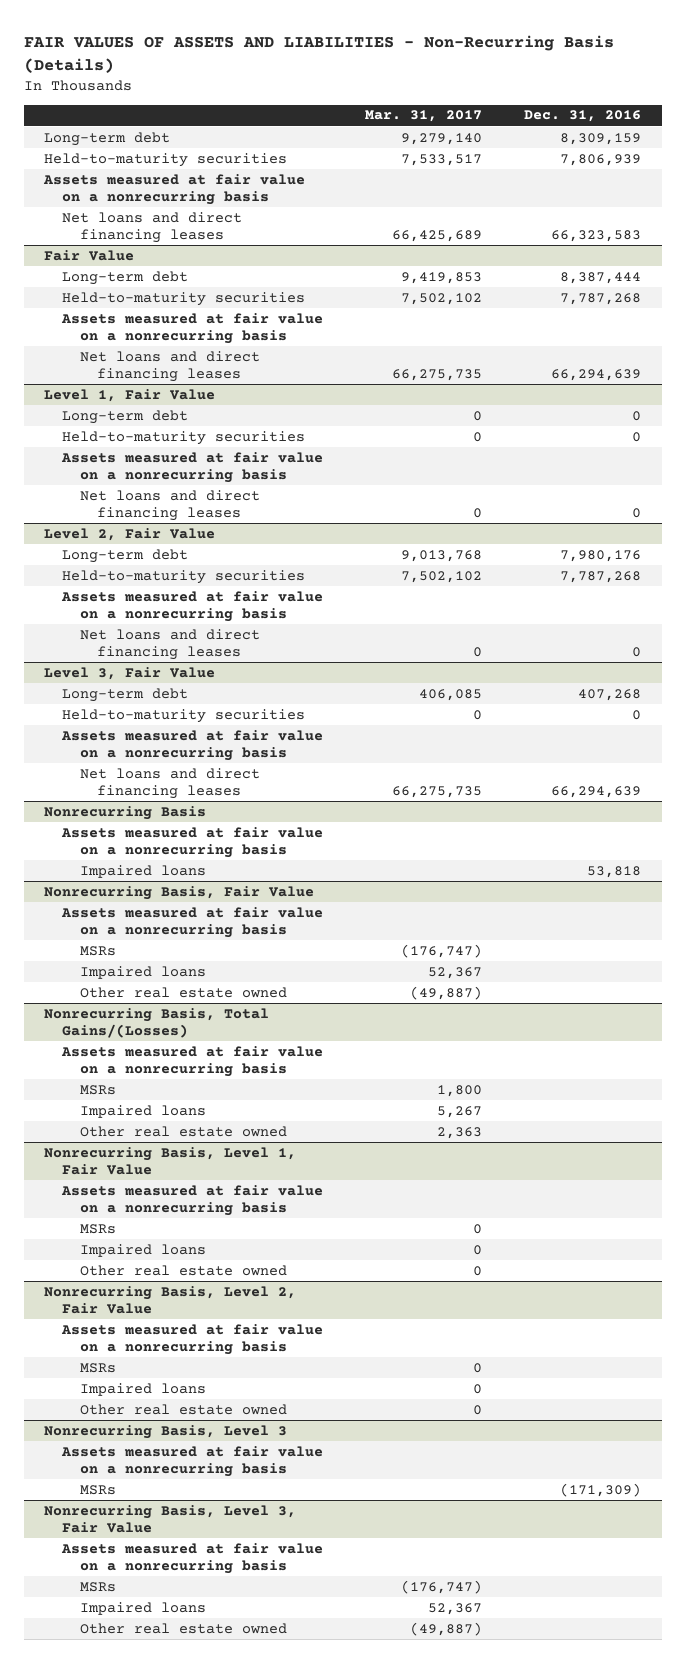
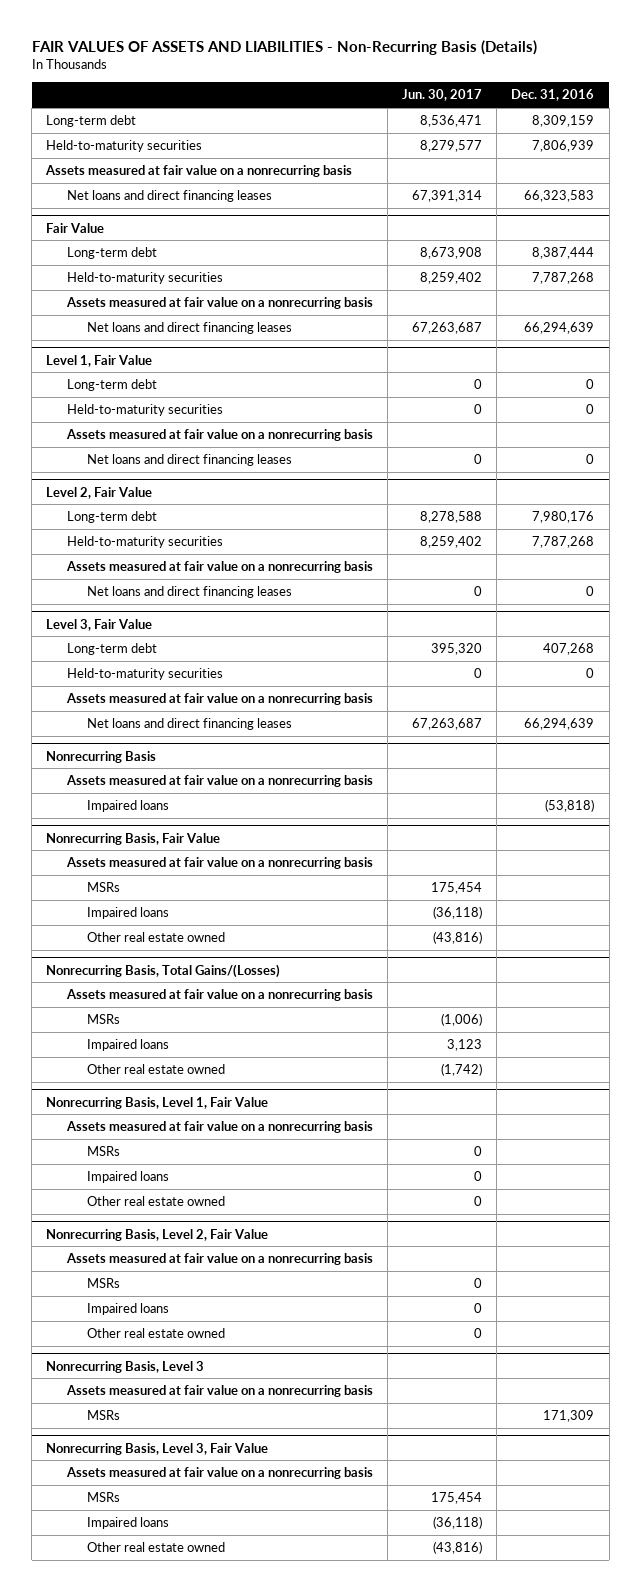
[364,110,482,123] Mar. 31, 2017 -> none
none -> [402,89,483,102] Jun. 30, 2017
[586,865,641,878] 53,818 -> [545,798,595,812] (53,818)
[559,1482,641,1497] (171,309) -> [543,1409,595,1422] 171,309

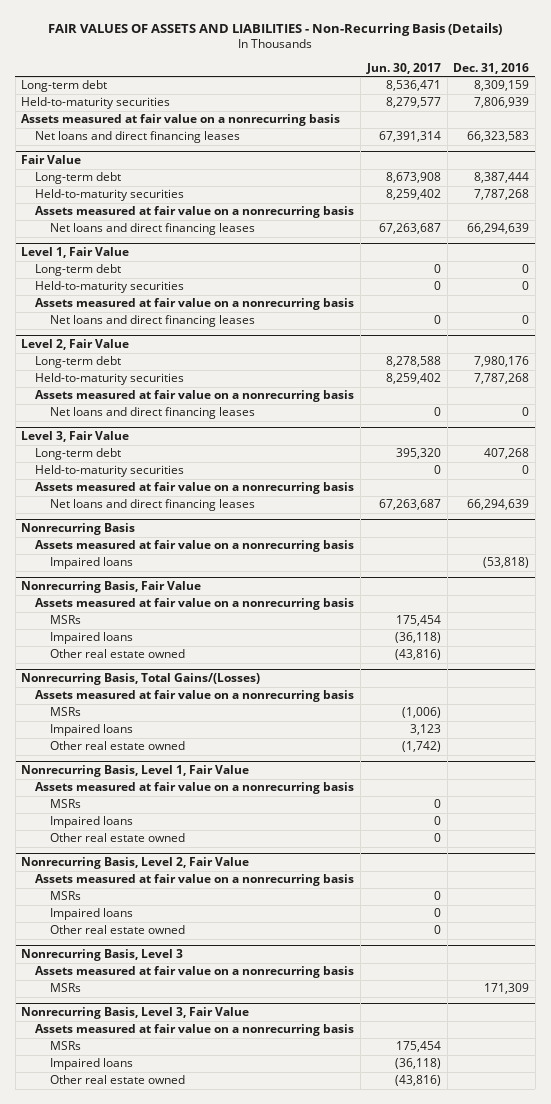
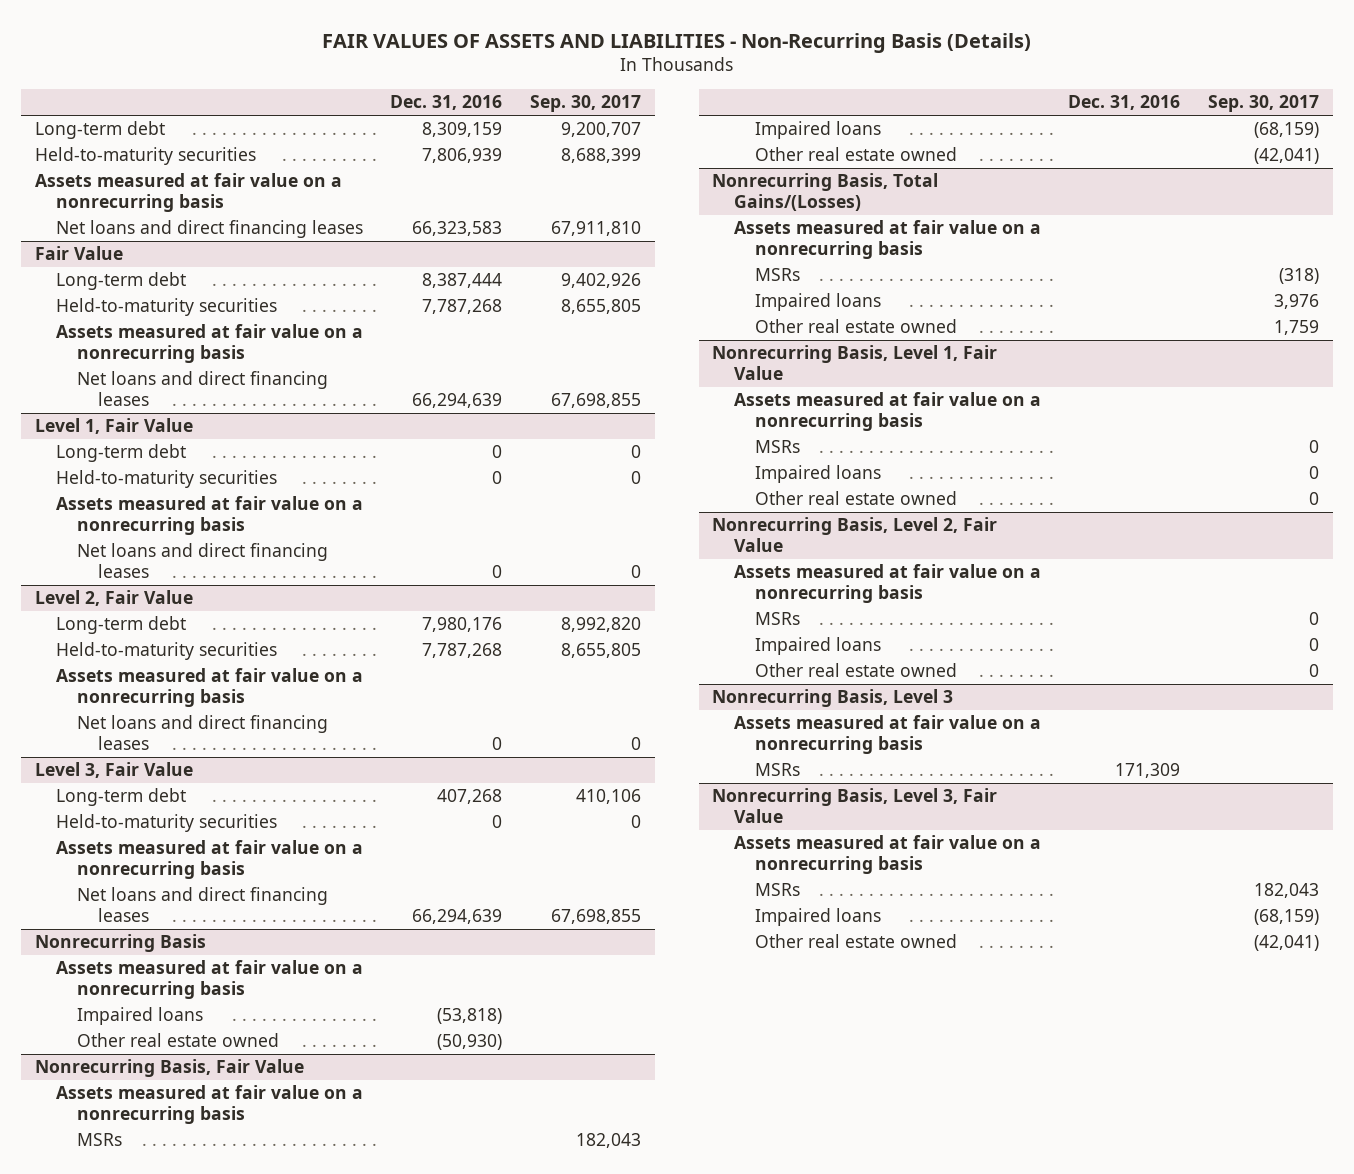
[365,62,441,74] Jun. 30, 2017 -> none
none -> [530,95,642,113] Sep. 30, 2017
none -> [76,1033,279,1048] Other real estate owned

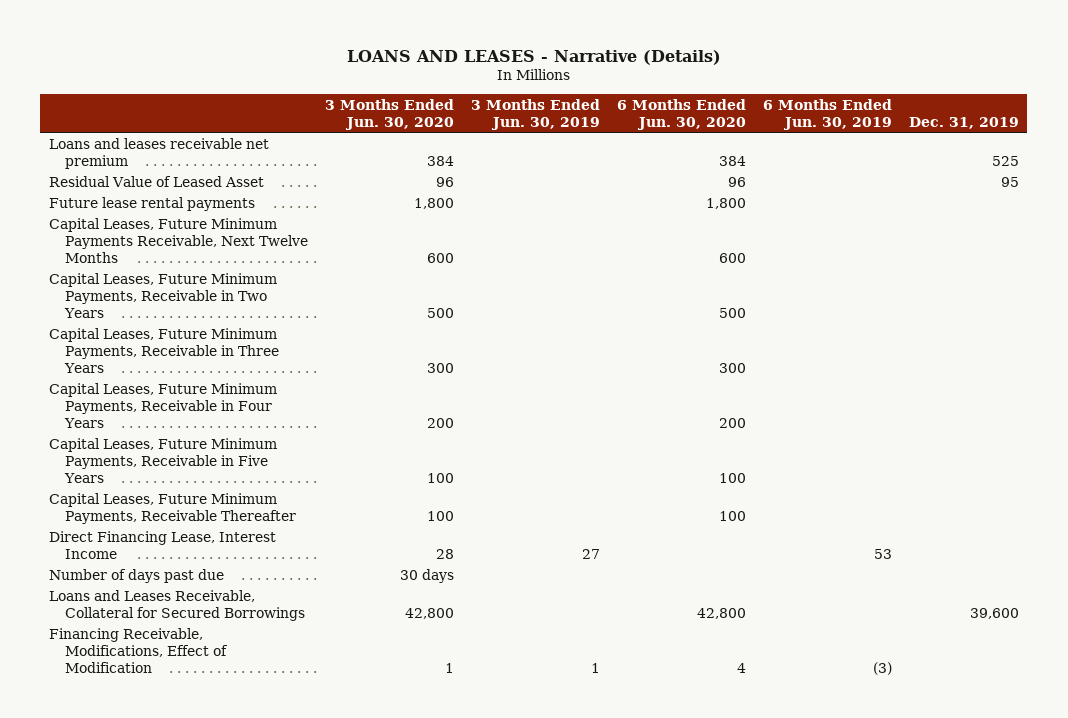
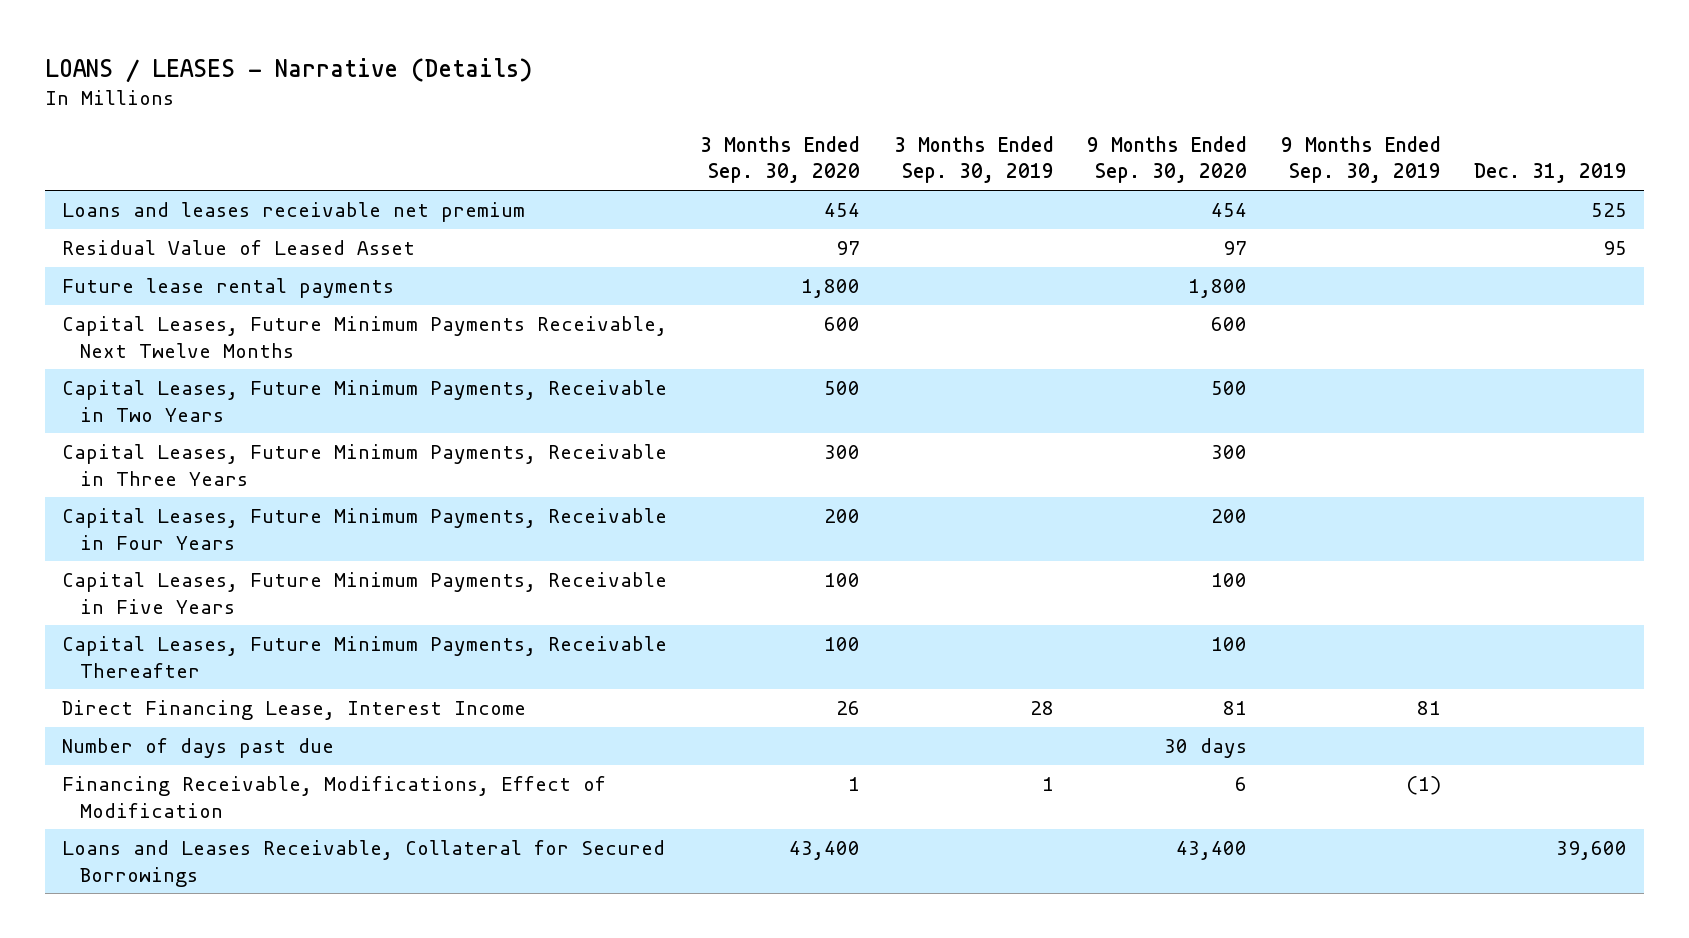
[346,49,721,65] LOANS AND LEASES - Narrative (Details) -> [44,58,532,84] LOANS / LEASES - Narrative (Details)
[325,98,455,130] 3 Months Ended Jun. 30, 2020 -> none
[471,98,601,130] 3 Months Ended Jun. 30, 2019 -> none
[617,98,747,130] 6 Months Ended Jun. 30, 2020 -> none
[762,98,892,130] 6 Months Ended Jun. 30, 2019 -> none
none -> [700,135,861,184] 3 Months Ended Sep. 30, 2020
none -> [893,135,1054,184] 3 Months Ended Sep. 30, 2019
none -> [1087,135,1248,184] 9 Months Ended Sep. 30, 2020
none -> [1280,135,1441,184] 9 Months Ended Sep. 30, 2019
[48,589,306,621] Loans and Leases Receivable, Collateral for Secured Borrowings -> [61,839,665,887] Loans and Leases Receivable, Collateral for Secured Borrowings

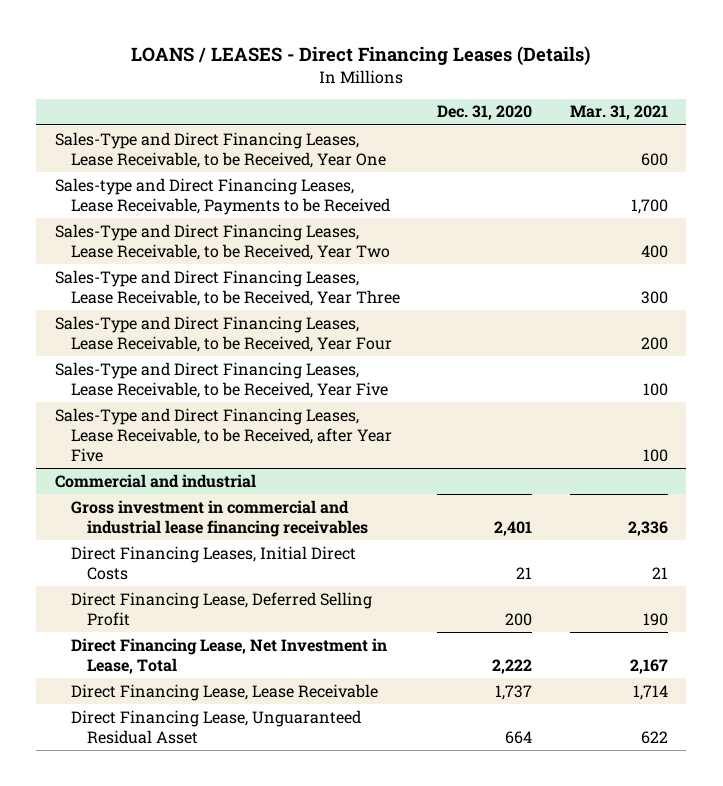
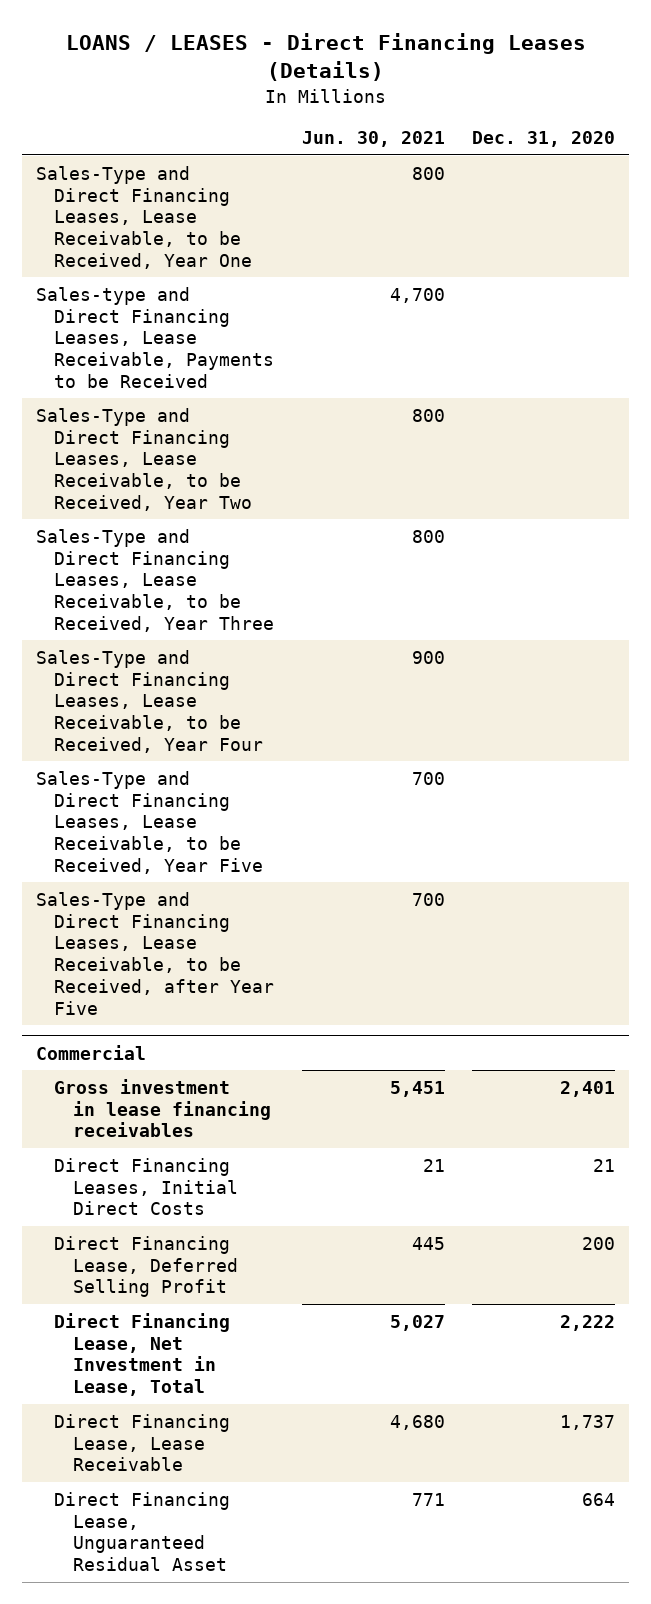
[569,105,668,121] Mar. 31, 2021 -> none
none -> [301,131,445,148] Jun. 30, 2021
[54,473,256,488] Commercial and industrial -> [35,1044,146,1060] Commercial
[70,499,369,537] Gross investment in commercial and industrial lease financing receivables -> [54,1078,271,1138] Gross investment in lease financing receivables

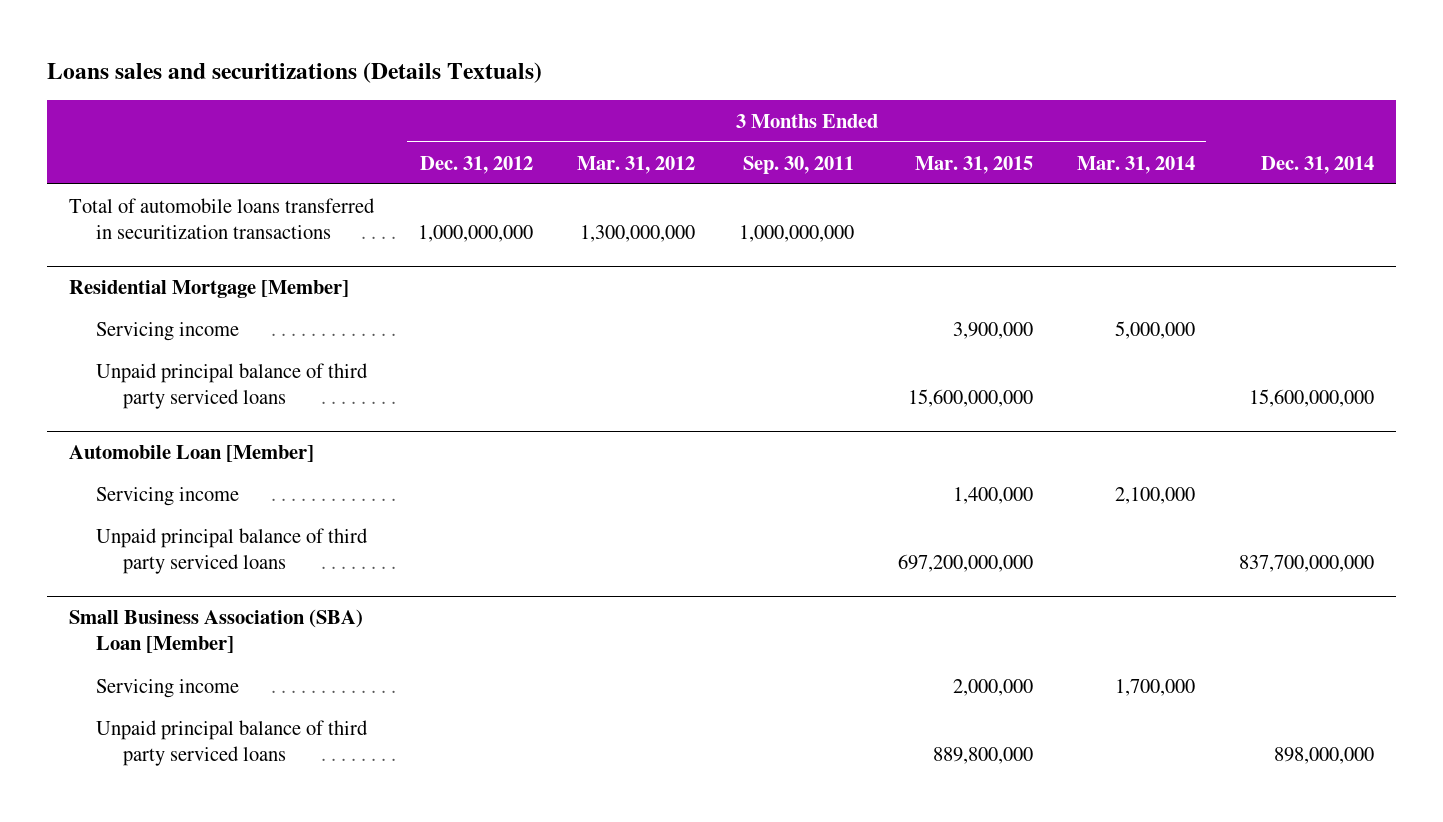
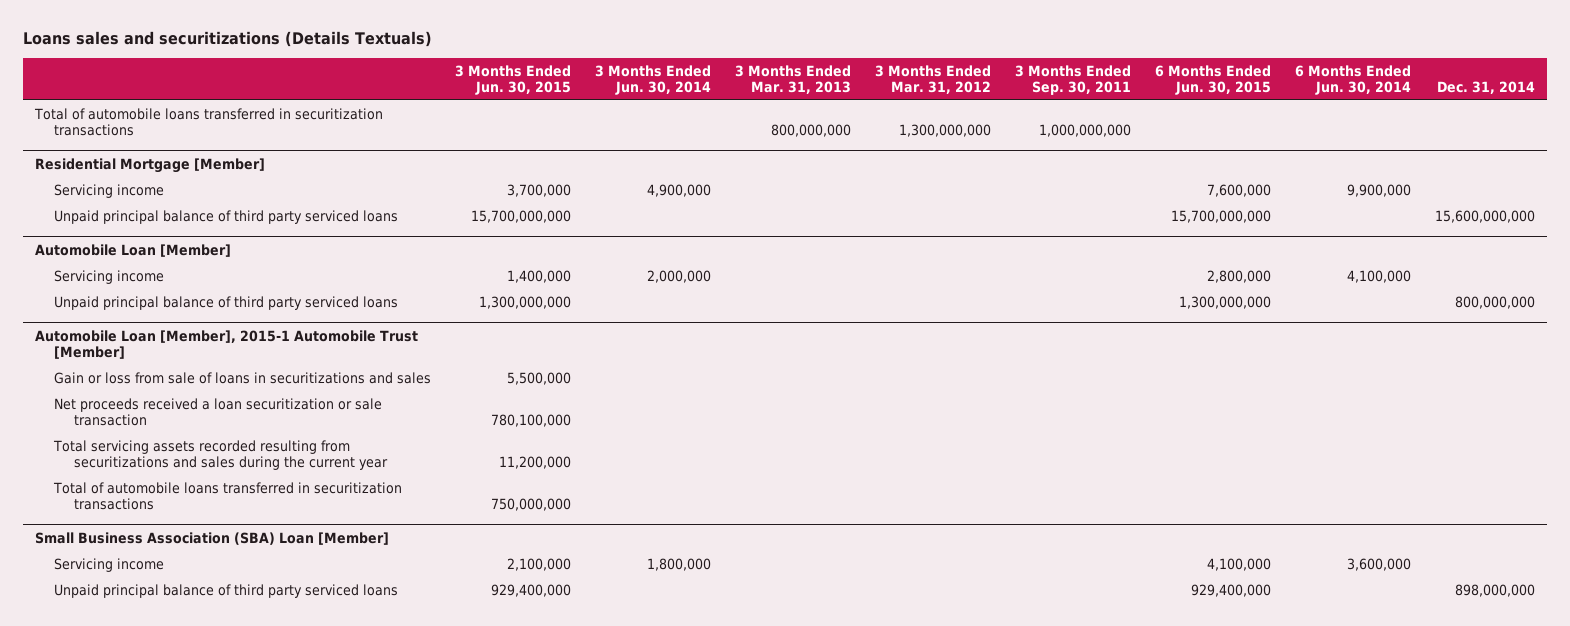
[420,155,534,174] Dec. 31, 2012 -> none
[914,155,1033,174] Mar. 31, 2015 -> none
[1076,155,1195,174] Mar. 31, 2014 -> none
none -> [455,64,572,95] 3 Months Ended Jun. 30, 2015
none -> [595,64,712,95] 3 Months Ended Jun. 30, 2014
none -> [734,64,851,94] 3 Months Ended Mar. 31, 2013
none -> [1154,64,1271,95] 6 Months Ended Jun. 30, 2015
none -> [1294,64,1411,95] 6 Months Ended Jun. 30, 2014
[1238,555,1374,573] 837,700,000,000 -> [1454,296,1535,310] 800,000,000
none -> [34,329,418,359] Automobile Loan [Member], 2015-1 Automobile Trust [Member]
none -> [54,372,432,385] Gain or loss from sale of loans in securitizations and sales
none -> [54,398,383,426] Net proceeds received a loan securitization or sale transaction
none -> [53,440,388,470] Total servicing assets recorded resulting from securitizations and sales during the current year
none -> [53,482,403,510] Total of automobile loans transferred in securitization transactions

